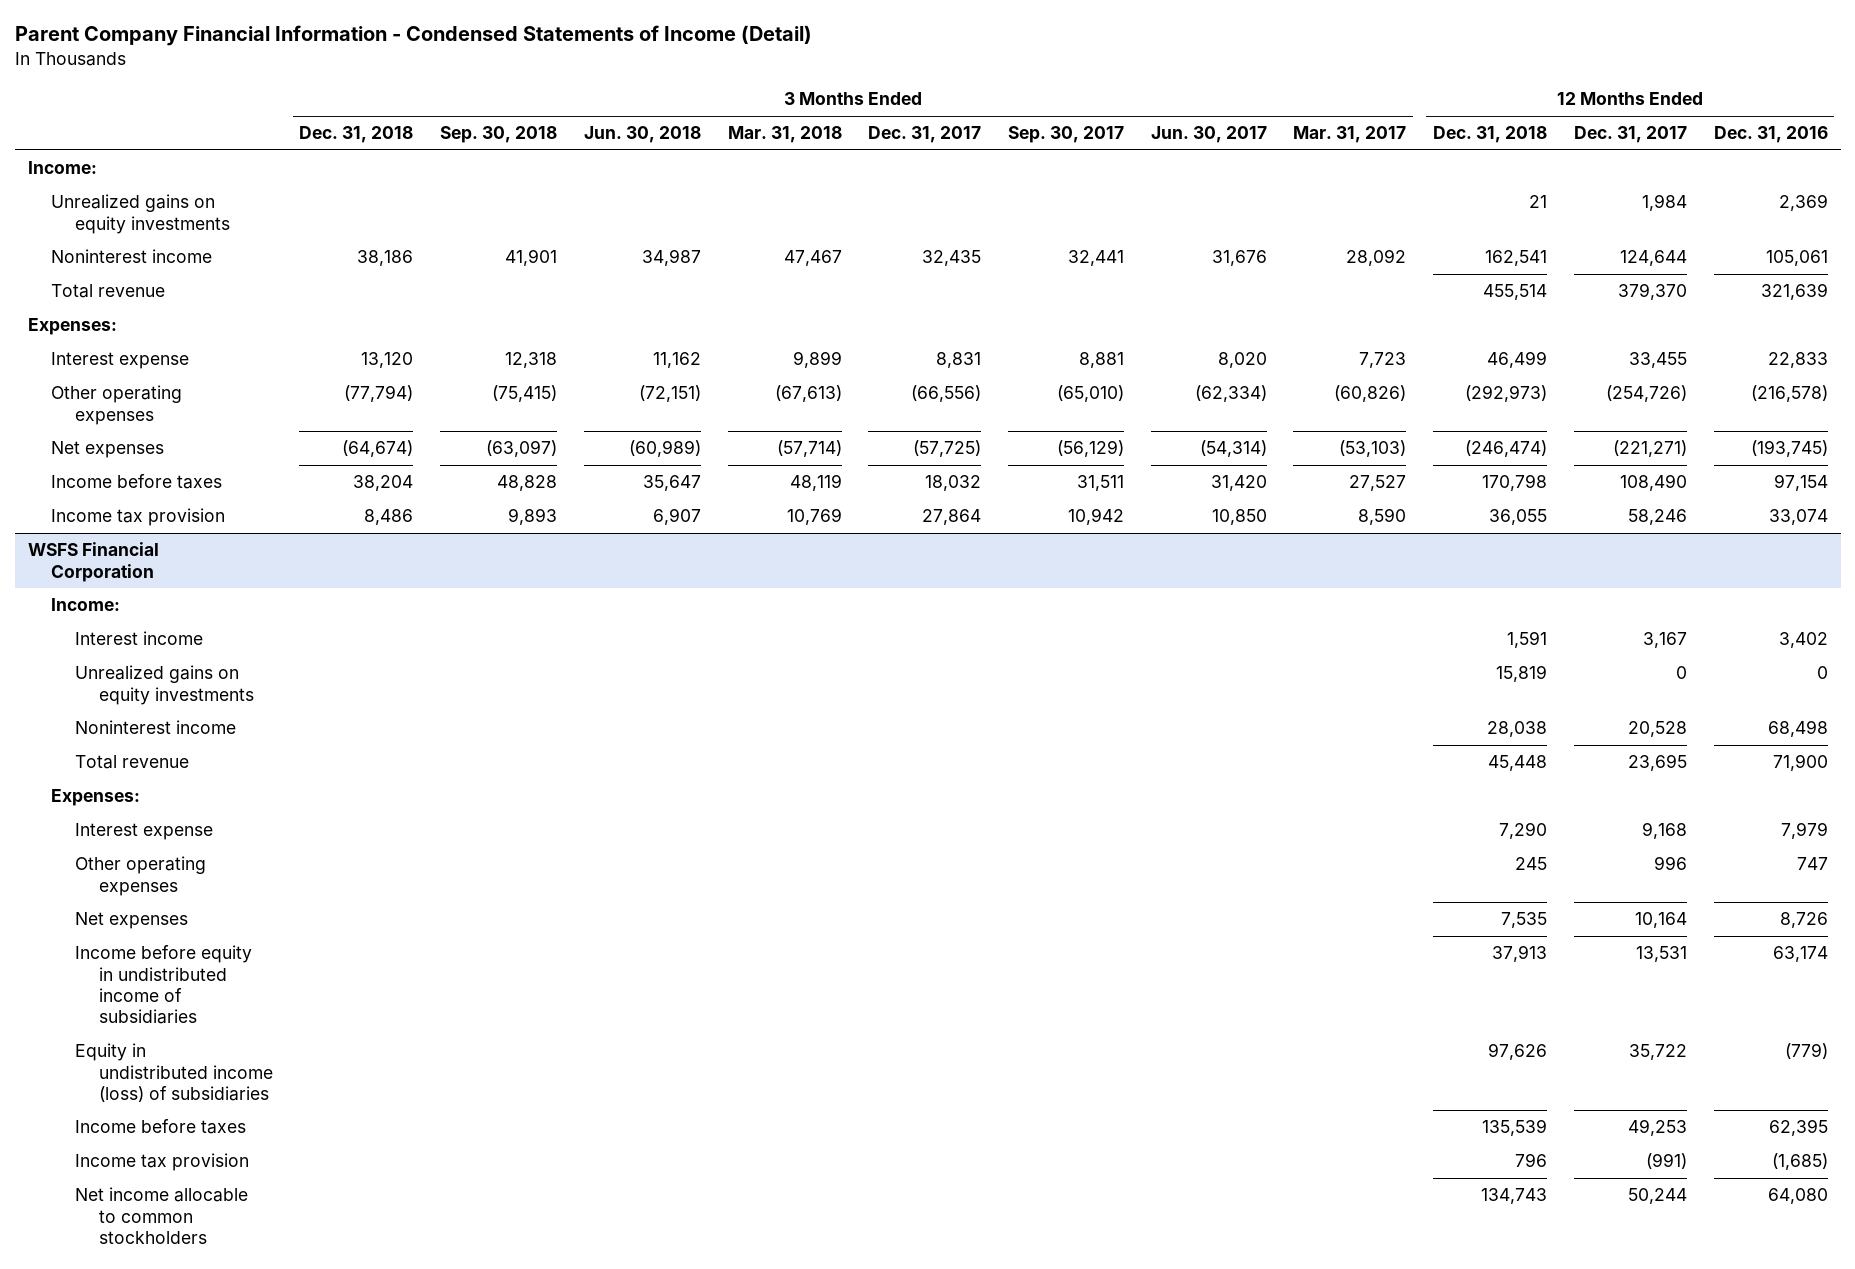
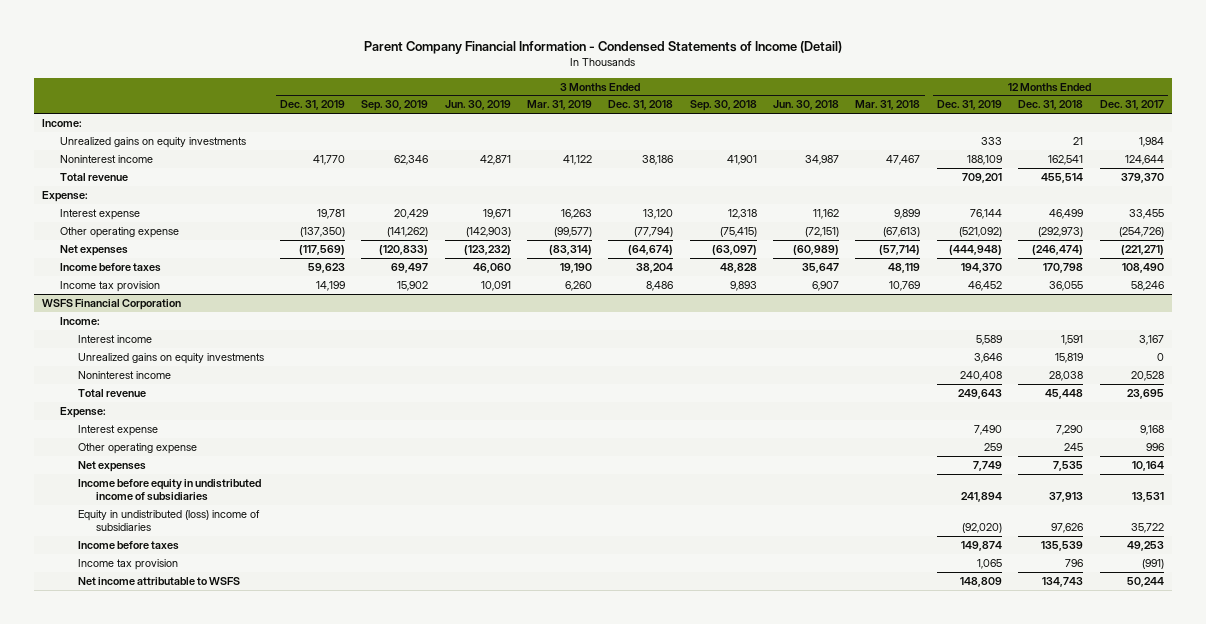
[868,126,982,144] Dec. 31, 2017 -> none
[1007,126,1124,144] Sep. 30, 2017 -> none
[1150,126,1267,144] Jun. 30, 2017 -> none
[1293,126,1407,144] Mar. 31, 2017 -> none
[1713,126,1828,144] Dec. 31, 2016 -> none
none -> [280,100,346,111] Dec. 31, 2019
none -> [361,100,429,112] Sep. 30, 2019
none -> [444,100,511,111] Jun. 30, 2019
none -> [527,100,593,111] Mar. 31, 2019
none -> [936,100,1002,111] Dec. 31, 2019
[27,318,117,336] Expenses: -> [41,190,88,202] Expense:
[51,385,183,425] Other operating expenses -> [59,226,179,238] Other operating expense
[51,789,141,807] Expenses: -> [59,406,106,418] Expense:
[75,856,207,896] Other operating expenses -> [77,442,197,454] Other operating expense
[75,1043,273,1102] Equity in undistributed income (loss) of subsidiaries -> [77,509,260,531] Equity in undistributed (loss) income of subsidiaries
[75,1187,249,1244] Net income allocable to common stockholders -> [77,576,240,585] Net income attributable to WSFS

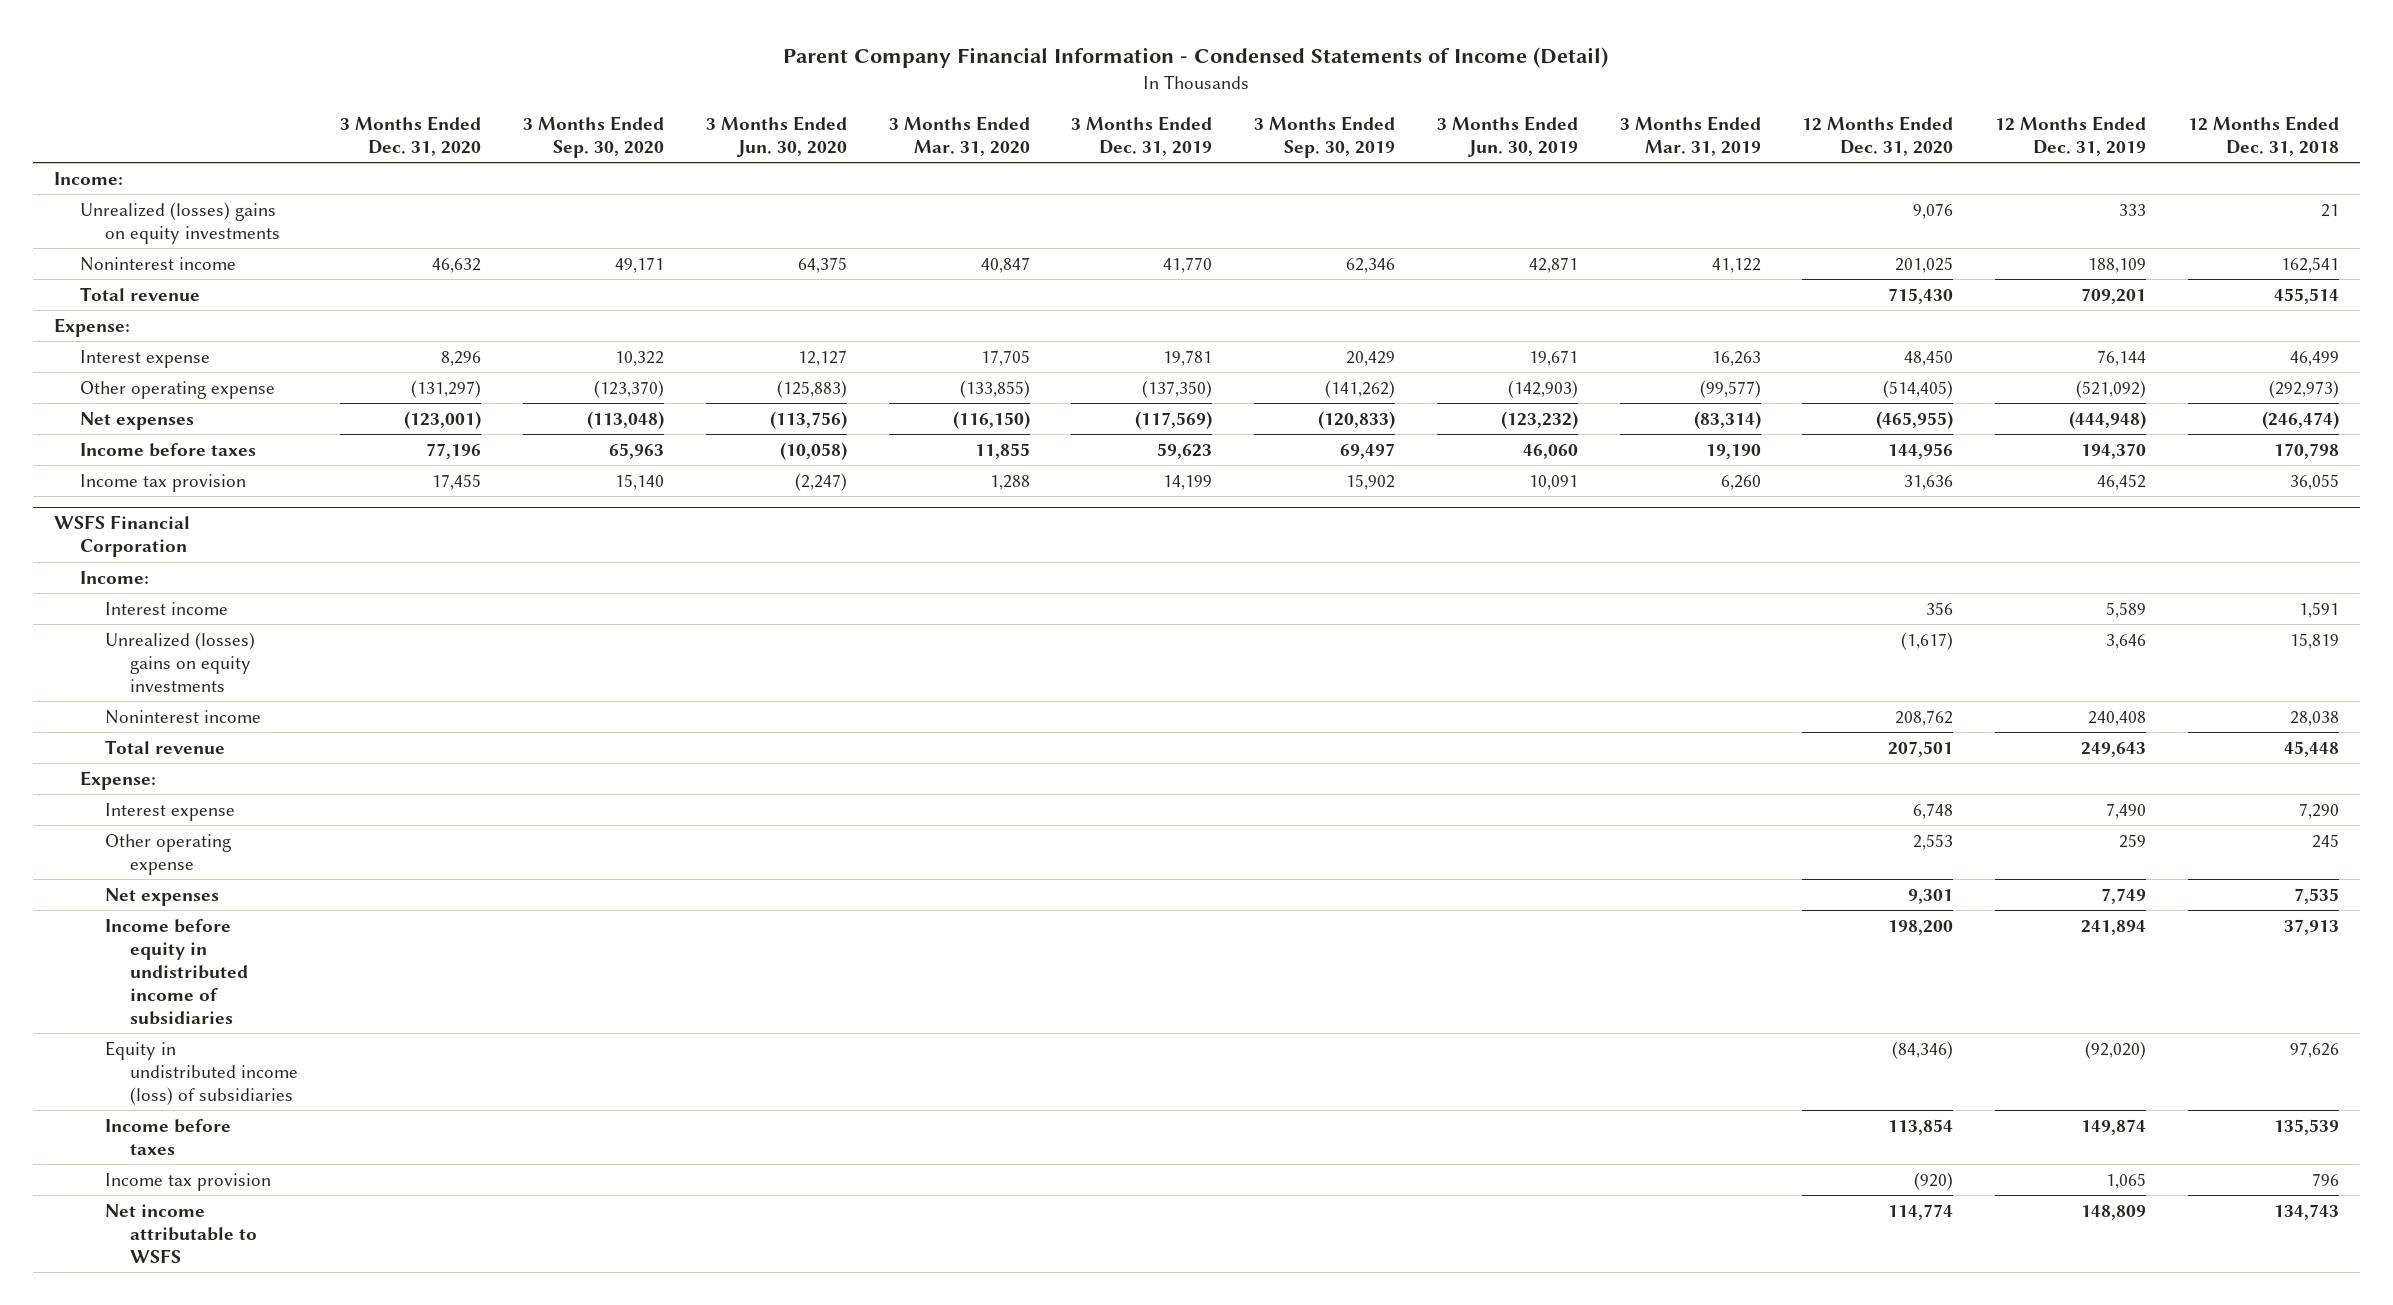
[608,100,674,111] Dec. 31, 2018 -> none
[689,100,757,112] Sep. 30, 2018 -> none
[773,100,840,111] Jun. 30, 2018 -> none
[855,100,921,111] Mar. 31, 2018 -> none
[1099,100,1164,111] Dec. 31, 2017 -> none
none -> [340,116,482,157] 3 Months Ended Dec. 31, 2020
none -> [522,116,664,159] 3 Months Ended Sep. 30, 2020
none -> [705,116,847,158] 3 Months Ended Jun. 30, 2020
none -> [888,116,1030,157] 3 Months Ended Mar. 31, 2020
none -> [1802,116,1954,157] 12 Months Ended Dec. 31, 2020
[59,136,246,148] Unrealized gains on equity investments -> [79,201,281,244] Unrealized (losses) gains on equity investments
[77,352,264,364] Unrealized gains on equity investments -> [105,631,256,692] Unrealized (losses) gains on equity investments
[77,509,260,531] Equity in undistributed (loss) income of subsidiaries -> [105,1040,299,1105] Equity in undistributed income (loss) of subsidiaries

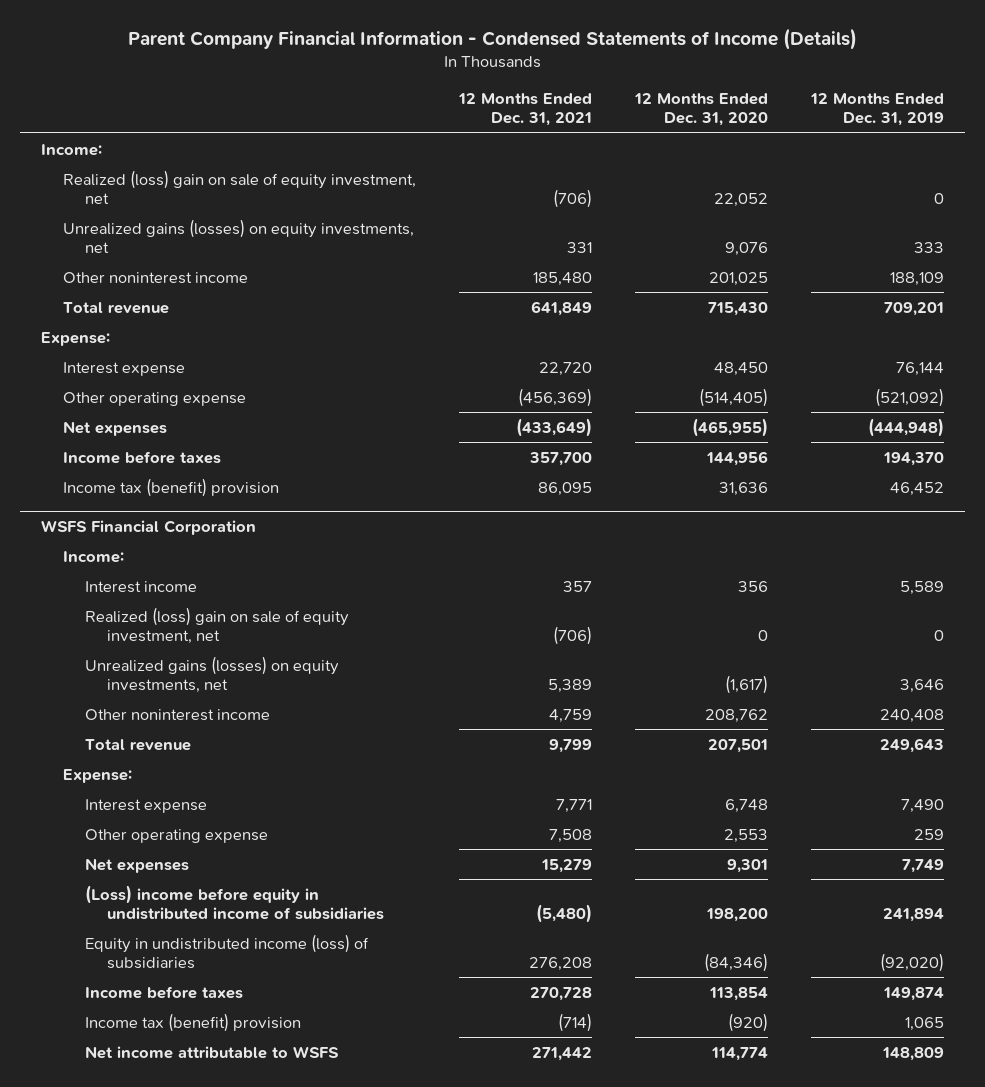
[783,46,1609,68] Parent Company Financial Information - Condensed Statements of Income (Detail) -> [127,28,857,51] Parent Company Financial Information - Condensed Statements of Income (Details)
[340,116,482,157] 3 Months Ended Dec. 31, 2020 -> none
[522,116,664,159] 3 Months Ended Sep. 30, 2020 -> none
[705,116,847,158] 3 Months Ended Jun. 30, 2020 -> none
[888,116,1030,157] 3 Months Ended Mar. 31, 2020 -> none
[1071,116,1213,157] 3 Months Ended Dec. 31, 2019 -> none
[1254,116,1396,159] 3 Months Ended Sep. 30, 2019 -> none
[1436,116,1578,158] 3 Months Ended Jun. 30, 2019 -> none
[1619,116,1761,157] 3 Months Ended Mar. 31, 2019 -> none
[2187,116,2339,157] 12 Months Ended Dec. 31, 2018 -> none
none -> [458,93,593,127] 12 Months Ended Dec. 31, 2021
none -> [63,169,417,204] Realized (loss) gain on sale of equity investment, net
[79,201,281,244] Unrealized (losses) gains on equity investments -> [63,218,415,253] Unrealized gains (losses) on equity investments, net
[79,256,236,271] Noninterest income -> [63,271,249,284] Other noninterest income
[79,473,246,492] Income tax provision -> [63,477,280,497] Income tax (benefit) provision
none -> [85,606,350,644] Realized (loss) gain on sale of equity investment, net
[105,631,256,692] Unrealized (losses) gains on equity investments -> [85,655,340,693] Unrealized gains (losses) on equity investments, net
[105,709,262,724] Noninterest income -> [85,708,271,721] Other noninterest income
[105,918,249,1025] Income before equity in undistributed income of subsidiaries -> [85,884,385,920] (Loss) income before equity in undistributed income of subsidiaries
[105,1172,272,1191] Income tax provision -> [85,1012,302,1032] Income tax (benefit) provision

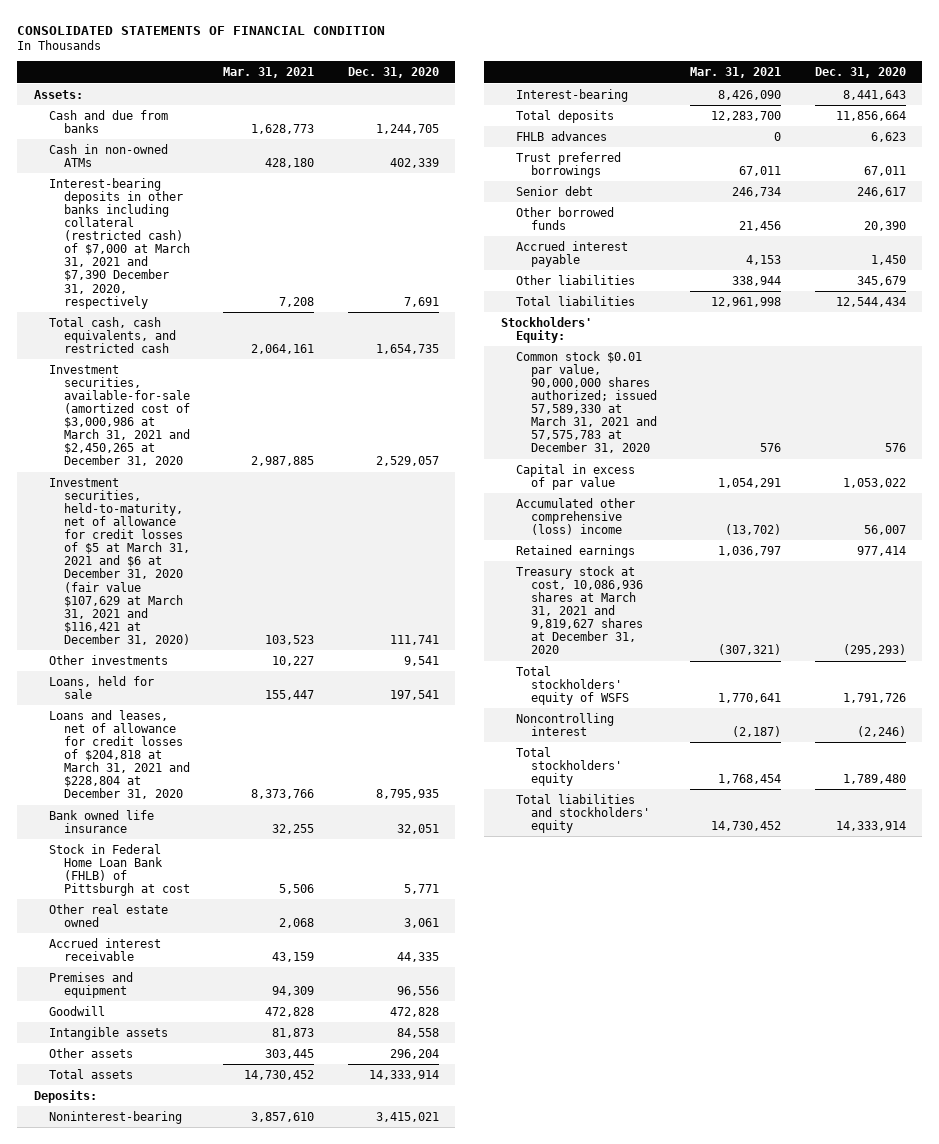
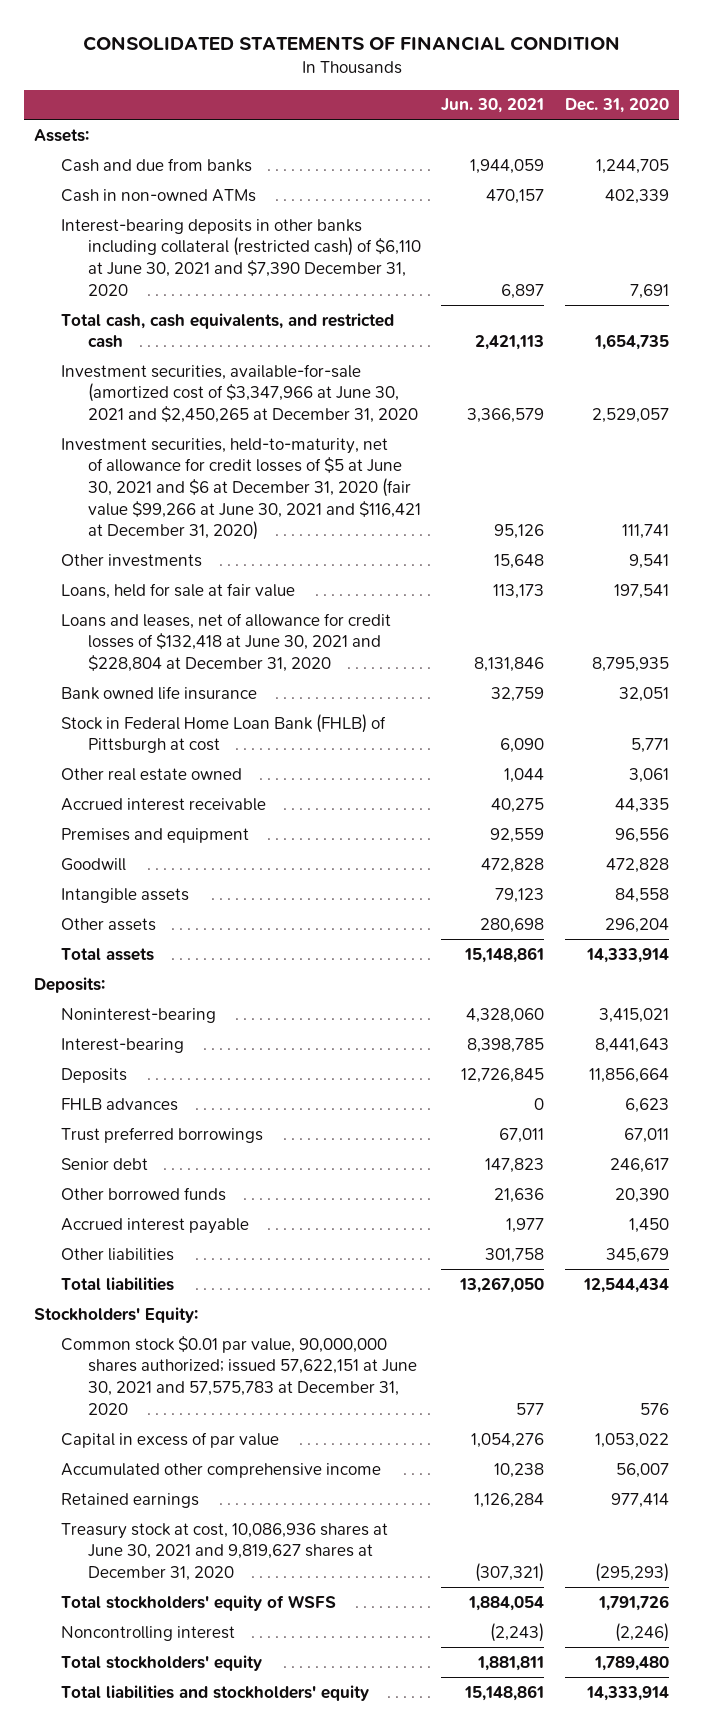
[223,67,315,79] Mar. 31, 2021 -> none
none -> [441,98,545,114] Jun. 30, 2021
[48,177,191,309] Interest-bearing deposits in other banks including collateral (restricted cash) of $7,000 at March 31, 2021 and $7,390 December 31, 2020, respectively -> [60,218,421,296] Interest-bearing deposits in other banks including collateral (restricted cash) of $6,110 at June 30, 2021 and $7,390 December 31, 2020
[48,364,191,467] Investment securities, available-for-sale (amortized cost of $3,000,986 at March 31, 2021 and $2,450,265 at December 31, 2020 -> [60,363,418,423] Investment securities, available-for-sale (amortized cost of $3,347,966 at June 30, 2021 and $2,450,265 at December 31, 2020
[48,477,191,645] Investment securities, held-to-maturity, net of allowance for credit losses of $5 at March 31, 2021 and $6 at December 31, 2020 (fair value $107,629 at March 31, 2021 and $116,421 at December 31, 2020) -> [60,437,421,541] Investment securities, held-to-maturity, net of allowance for credit losses of $5 at June 30, 2021 and $6 at December 31, 2020 (fair value $99,266 at June 30, 2021 and $116,421 at December 31, 2020)
[48,675,154,699] Loans, held for sale -> [60,582,295,599] Loans, held for sale at fair value
[48,709,191,800] Loans and leases, net of allowance for credit losses of $204,818 at March 31, 2021 and $228,804 at December 31, 2020 -> [60,612,391,672] Loans and leases, net of allowance for credit losses of $132,418 at June 30, 2021 and $228,804 at December 31, 2020
[515,109,614,123] Total deposits -> [60,1067,127,1083] Deposits
[515,350,657,454] Common stock $0.01 par value, 90,000,000 shares authorized; issued 57,589,330 at March 31, 2021 and 57,575,783 at December 31, 2020 -> [60,1335,417,1415] Common stock $0.01 par value, 90,000,000 shares authorized; issued 57,622,151 at June 30, 2021 and 57,575,783 at December 31, 2020
[515,497,635,535] Accumulated other comprehensive (loss) income -> [60,1462,381,1478] Accumulated other comprehensive income
[515,565,643,655] Treasury stock at cost, 10,086,936 shares at March 31, 2021 and 9,819,627 shares at December 31, 2020 -> [60,1522,388,1581] Treasury stock at cost, 10,086,936 shares at June 30, 2021 and 9,819,627 shares at December 31, 2020

